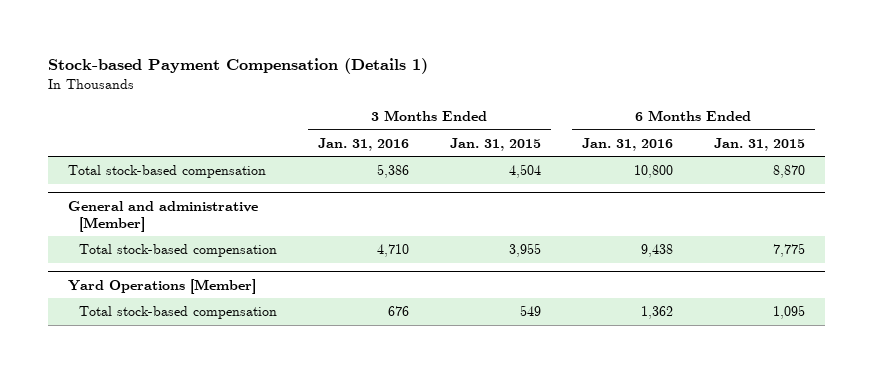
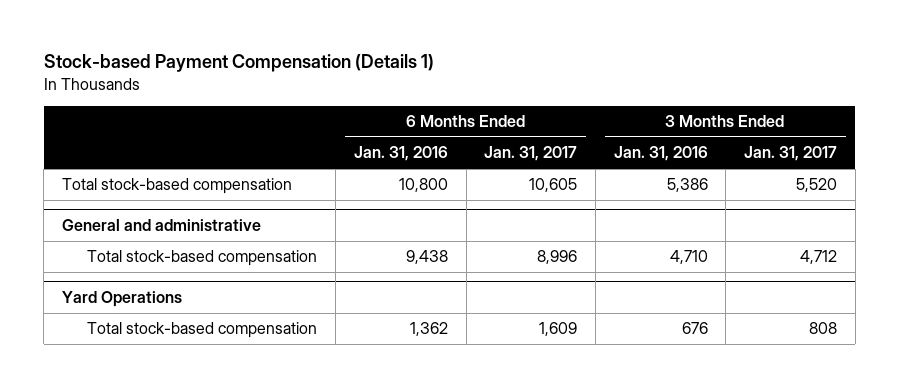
[449,137,541,151] Jan. 31, 2015 -> none
[713,137,805,151] Jan. 31, 2015 -> none
none -> [484,146,578,162] Jan. 31, 2017
none -> [744,146,838,162] Jan. 31, 2017
[68,200,259,232] General and administrative [Member] -> [62,219,262,232] General and administrative
[68,278,257,294] Yard Operations [Member] -> [62,291,183,308] Yard Operations

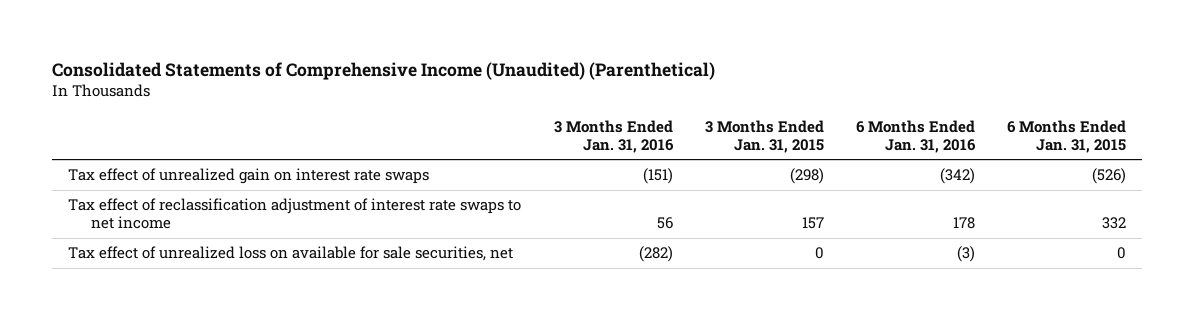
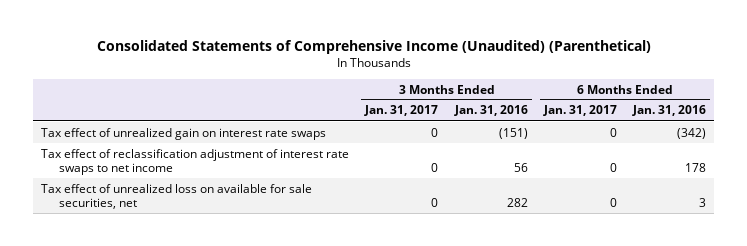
[704,119,824,153] 3 Months Ended Jan. 31, 2015 -> none
[1006,119,1126,153] 6 Months Ended Jan. 31, 2015 -> none
none -> [364,105,439,117] Jan. 31, 2017
none -> [542,105,617,117] Jan. 31, 2017
[638,246,673,263] (282) -> [506,197,528,207] 282
[956,246,975,263] (3) -> [698,197,706,207] 3

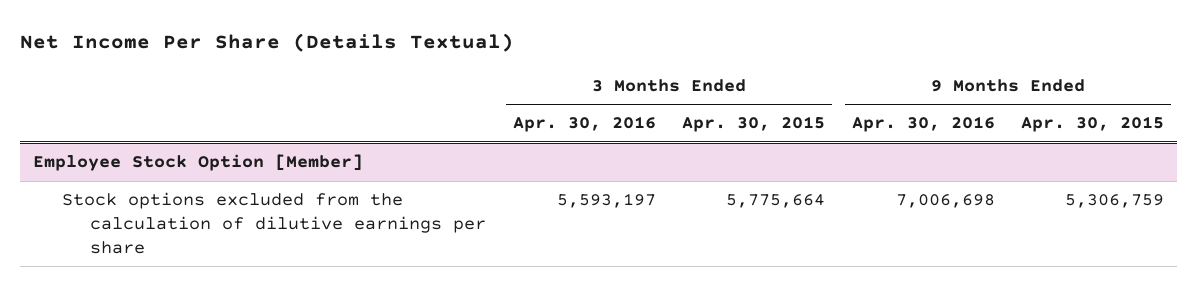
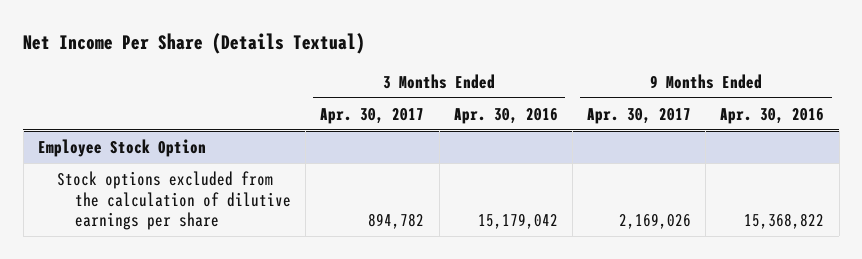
[682,116,826,133] Apr. 30, 2015 -> none
[1020,116,1164,133] Apr. 30, 2015 -> none
none -> [320,107,425,124] Apr. 30, 2017
none -> [587,107,692,124] Apr. 30, 2017
[32,154,363,172] Employee Stock Option [Member] -> [37,138,206,157] Employee Stock Option
[556,193,656,209] 5,593,197 -> [477,213,558,230] 15,179,042
[895,194,995,209] 7,006,698 -> [744,213,825,230] 15,368,822

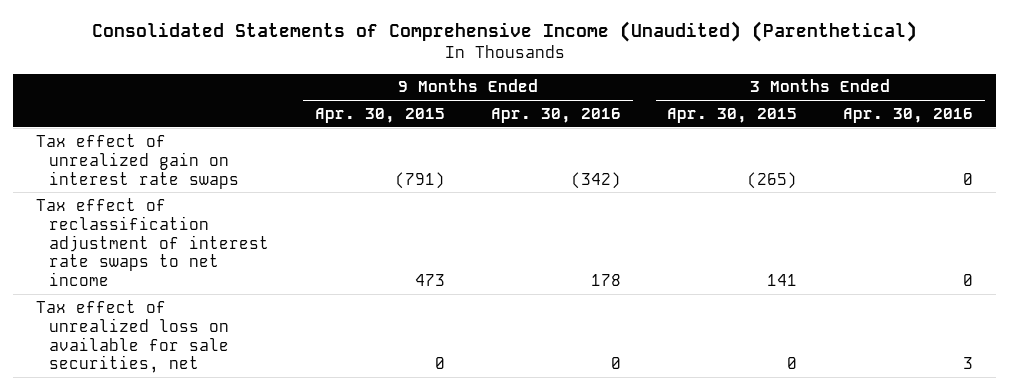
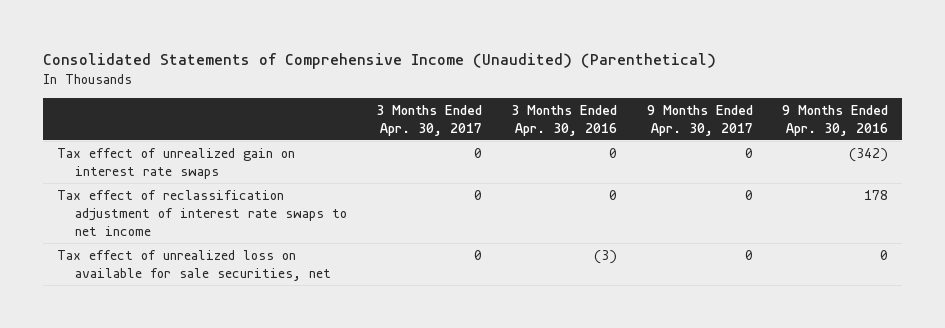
[314,108,445,124] Apr. 30, 2015 -> none
[667,108,798,124] Apr. 30, 2015 -> none
none -> [376,104,483,136] 3 Months Ended Apr. 30, 2017
none -> [646,104,753,136] 9 Months Ended Apr. 30, 2017
[963,357,974,370] 3 -> [594,250,618,265] (3)

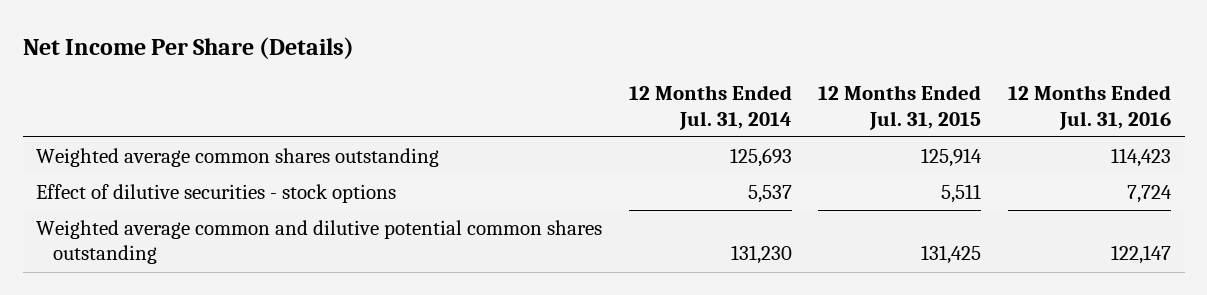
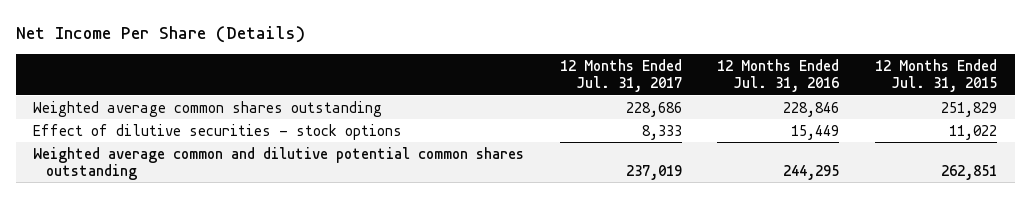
[628,85,792,130] 12 Months Ended Jul. 31, 2014 -> none
none -> [559,58,682,93] 12 Months Ended Jul. 31, 2017
[921,148,983,168] 125,914 -> [940,101,997,117] 251,829
[1111,148,1172,168] 114,423 -> [783,101,840,117] 228,846
[941,184,982,204] 5,511 -> [948,124,997,140] 11,022
[1127,185,1173,204] 7,724 -> [791,124,840,140] 15,449
[921,245,982,265] 131,425 -> [940,165,997,181] 262,851
[1111,245,1172,265] 122,147 -> [783,165,840,181] 244,295

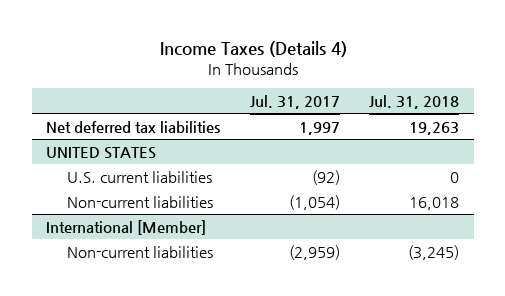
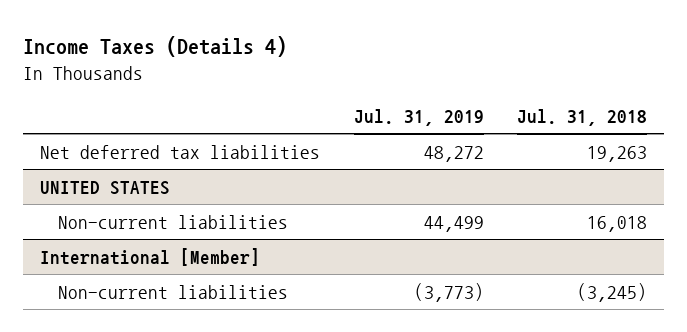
[249,94,340,109] Jul. 31, 2017 -> none
none -> [353,108,484,126] Jul. 31, 2019
[67,170,213,183] U.S. current liabilities -> none

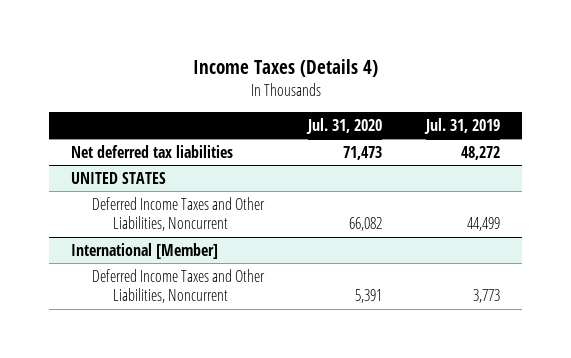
[517,108,648,126] Jul. 31, 2018 -> none
none -> [305,117,382,134] Jul. 31, 2020
[57,214,288,229] Non-current liabilities -> [92,196,266,232] Deferred Income Taxes and Other Liabilities, Noncurrent
[57,284,288,299] Non-current liabilities -> none
none -> [92,268,266,304] Deferred Income Taxes and Other Liabilities, Noncurrent

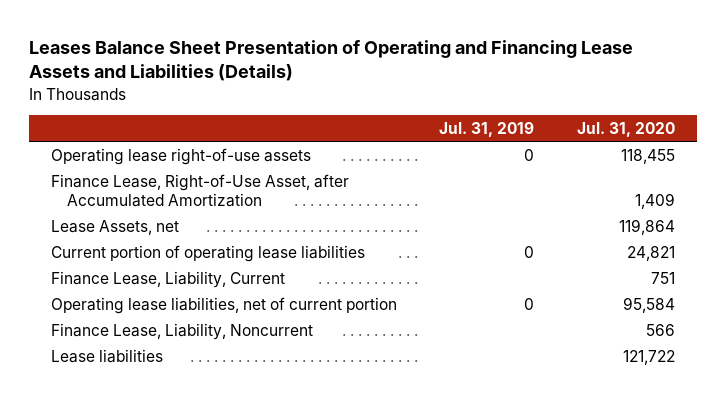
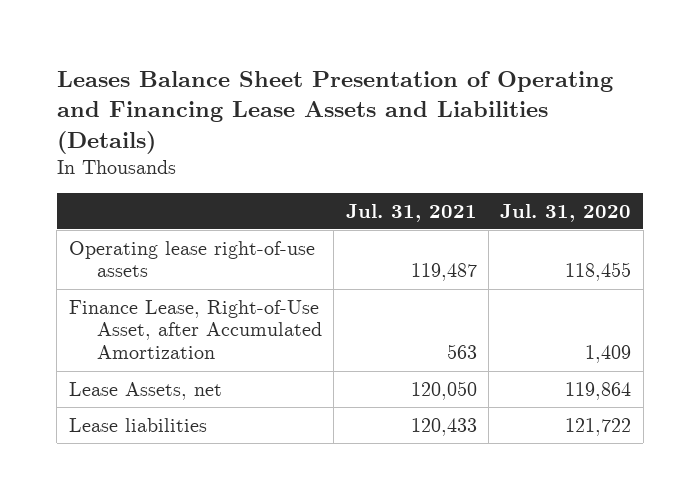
[439,121,535,137] Jul. 31, 2019 -> none
none -> [345,203,477,222] Jul. 31, 2021
[50,244,365,262] Current portion of operating lease liabilities -> none
[50,270,285,288] Finance Lease, Liability, Current -> none
[50,296,397,314] Operating lease liabilities, net of current portion -> none
[50,322,313,340] Finance Lease, Liability, Noncurrent -> none

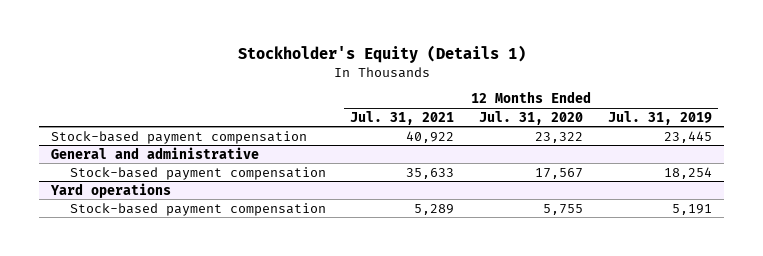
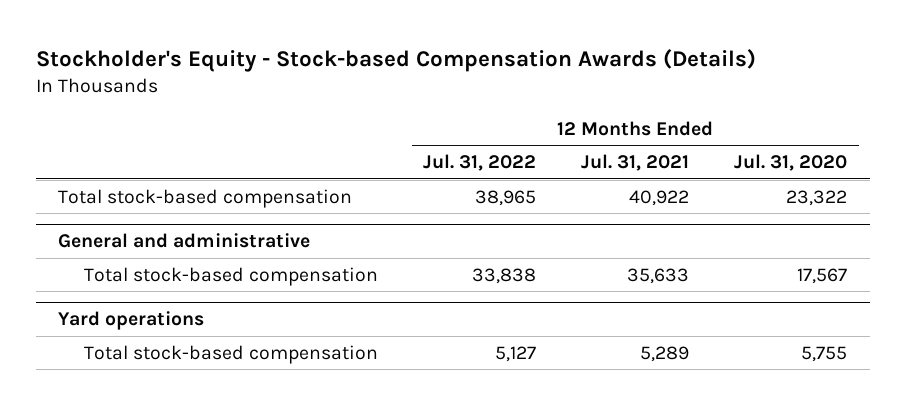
[237,45,526,64] Stockholder's Equity (Details 1) -> [35,48,756,72] Stockholder's Equity - Stock-based Compensation Awards (Details)
[607,110,712,125] Jul. 31, 2019 -> none
none -> [423,153,537,171] Jul. 31, 2022
[51,130,308,144] Stock-based payment compensation -> [58,188,353,208] Total stock-based compensation
[69,166,326,180] Stock-based payment compensation -> [84,266,379,286] Total stock-based compensation
[69,202,326,216] Stock-based payment compensation -> [84,344,379,364] Total stock-based compensation

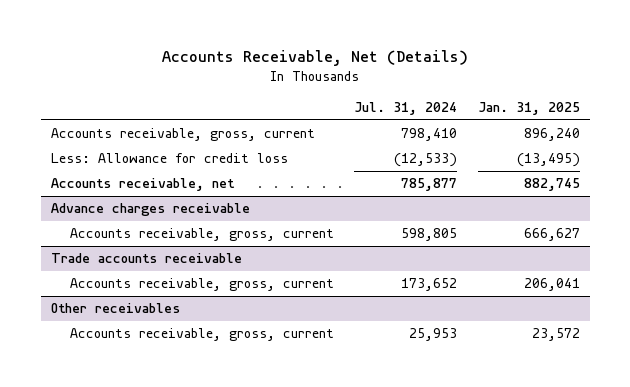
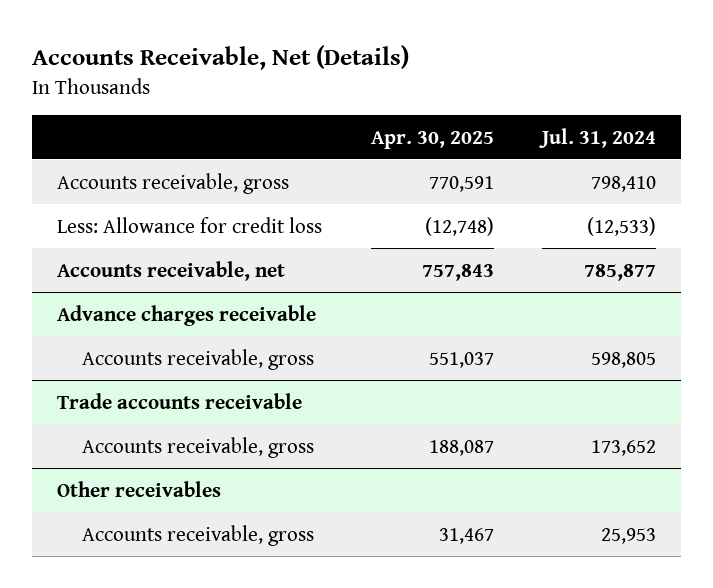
[477,102,580,116] Jan. 31, 2025 -> none
none -> [370,130,494,149] Apr. 30, 2025
[50,128,315,142] Accounts receivable, gross, current -> [56,172,289,194] Accounts receivable, gross
[69,228,334,242] Accounts receivable, gross, current -> [82,348,315,370] Accounts receivable, gross
[69,278,334,292] Accounts receivable, gross, current -> [82,436,315,458] Accounts receivable, gross
[69,328,334,342] Accounts receivable, gross, current -> [82,524,315,546] Accounts receivable, gross

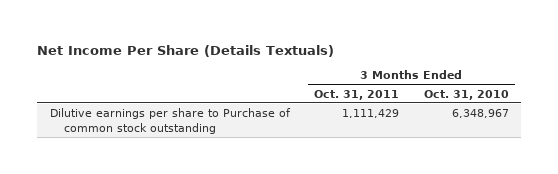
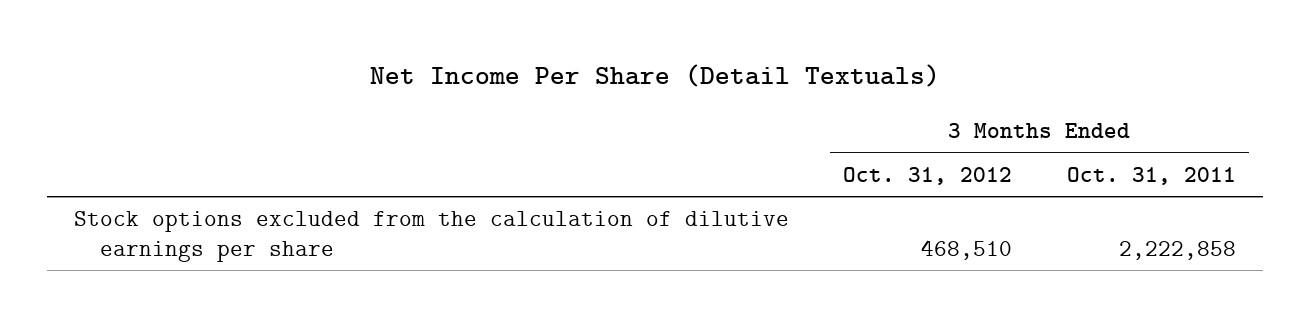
[37,44,335,57] Net Income Per Share (Details Textuals) -> [369,64,940,88] Net Income Per Share (Detail Textuals)
[423,89,509,100] Oct. 31, 2010 -> none
none -> [843,166,1013,185] Oct. 31, 2012
[49,108,291,134] Dilutive earnings per share to Purchase of common stock outstanding -> [74,211,790,262] Stock options excluded from the calculation of dilutive earnings per share
[342,109,400,119] 1,111,429 -> [1118,240,1236,260] 2,222,858

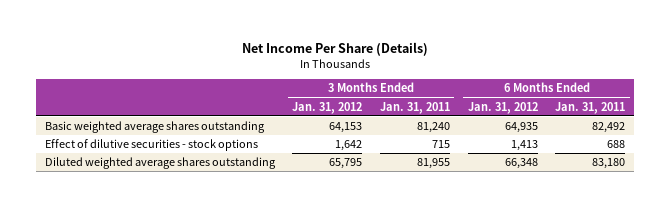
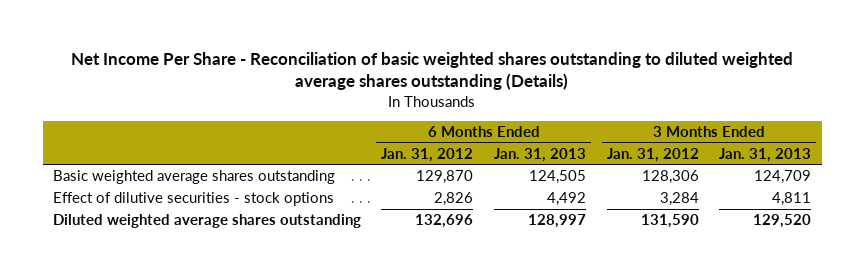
[242,41,429,56] Net Income Per Share (Details) -> [71,51,794,91] Net Income Per Share - Reconciliation of basic weighted shares outstanding to diluted weighted average shares outstanding (Details)
[380,101,451,114] Jan. 31, 2011 -> none
[555,101,626,114] Jan. 31, 2011 -> none
none -> [494,147,587,162] Jan. 31, 2013
none -> [719,147,812,162] Jan. 31, 2013
[329,122,363,134] 64,153 -> [641,169,699,184] 128,306
[504,122,538,134] 64,935 -> [416,169,474,184] 129,870
[335,140,363,152] 1,642 -> [659,191,699,206] 3,284
[510,140,538,152] 1,413 -> [434,191,474,206] 2,826
[329,158,363,170] 65,795 -> [640,213,699,228] 131,590
[504,158,538,170] 66,348 -> [415,213,474,228] 132,696

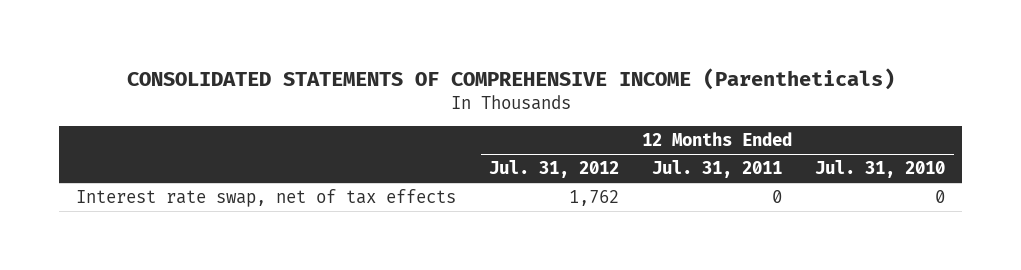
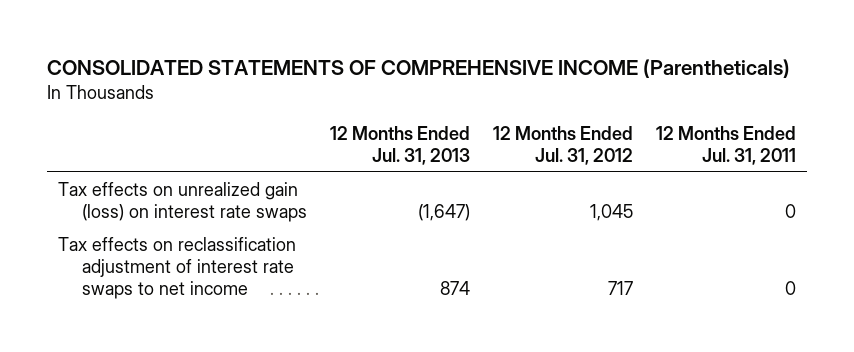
[815,160,946,179] Jul. 31, 2010 -> none
none -> [329,125,470,165] 12 Months Ended Jul. 31, 2013
[75,188,456,207] Interest rate swap, net of tax effects -> [58,181,308,223] Tax effects on unrealized gain (loss) on interest rate swaps
[568,189,619,206] 1,762 -> [589,204,633,222] 1,045
none -> [58,236,297,300] Tax effects on reclassification adjustment of interest rate swaps to net income

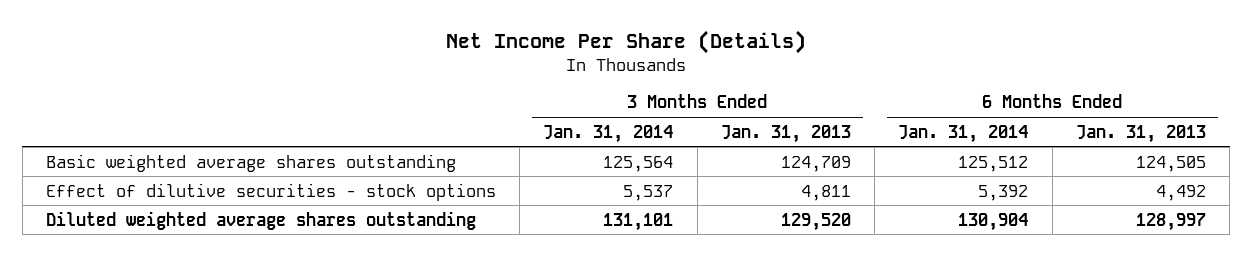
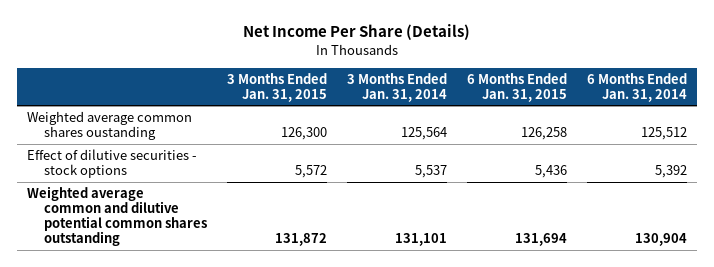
[720,124,851,143] Jan. 31, 2013 -> none
[1075,124,1206,143] Jan. 31, 2013 -> none
none -> [226,72,327,102] 3 Months Ended Jan. 31, 2015
none -> [466,72,567,102] 6 Months Ended Jan. 31, 2015
[45,153,456,172] Basic weighted average shares outstanding -> [27,110,193,141] Weighted average common shares oustanding
[45,210,476,230] Diluted weighted average shares outstanding -> [27,185,208,247] Weighted average common and dilutive potential common shares outstanding

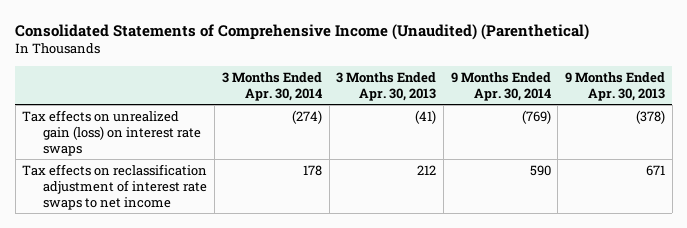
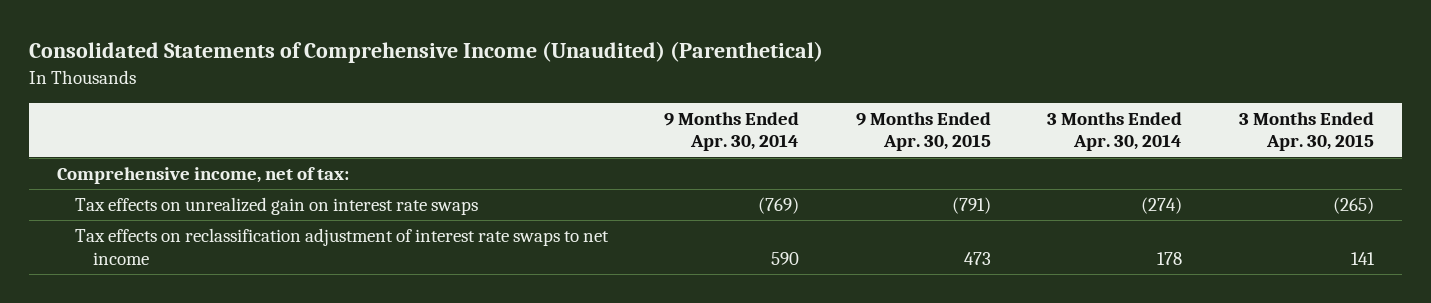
[336,71,437,102] 3 Months Ended Apr. 30, 2013 -> none
[564,71,665,102] 9 Months Ended Apr. 30, 2013 -> none
none -> [855,111,991,152] 9 Months Ended Apr. 30, 2015
none -> [1238,111,1374,152] 3 Months Ended Apr. 30, 2015
none -> [56,167,349,185] Comprehensive income, net of tax:
[22,109,201,156] Tax effects on unrealized gain (loss) on interest rate swaps -> [74,197,478,216] Tax effects on unrealized gain on interest rate swaps

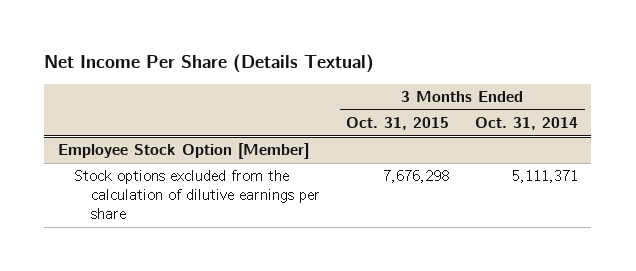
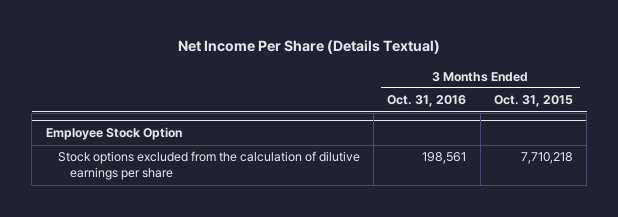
[475,117,579,131] Oct. 31, 2014 -> none
none -> [387,95,467,108] Oct. 31, 2016
[57,143,309,160] Employee Stock Option [Member] -> [45,127,182,141] Employee Stock Option
[383,170,450,184] 7,676,298 -> [520,152,573,165] 7,710,218

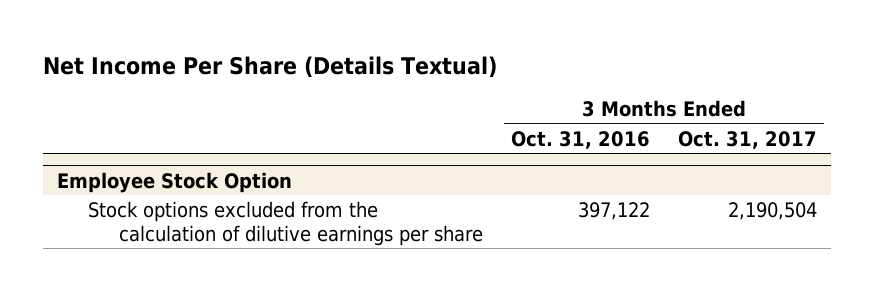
[493,95,573,108] Oct. 31, 2015 -> none
none -> [677,130,817,149] Oct. 31, 2017
[422,152,467,165] 198,561 -> [578,202,651,221] 397,122

